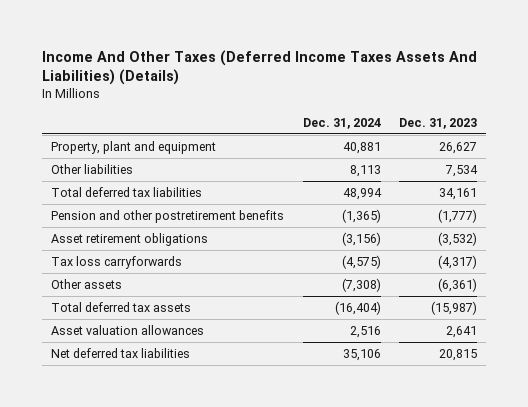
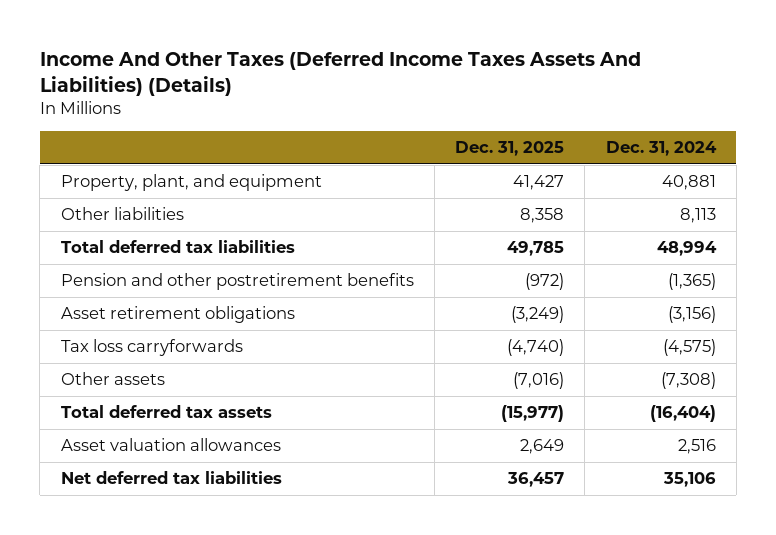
[398,117,477,129] Dec. 31, 2023 -> none
none -> [455,140,565,156] Dec. 31, 2025
[51,141,217,155] Property, plant and equipment -> [60,174,322,192] Property, plant, and equipment

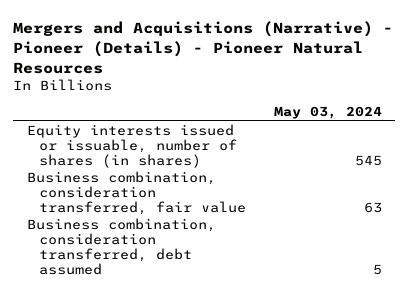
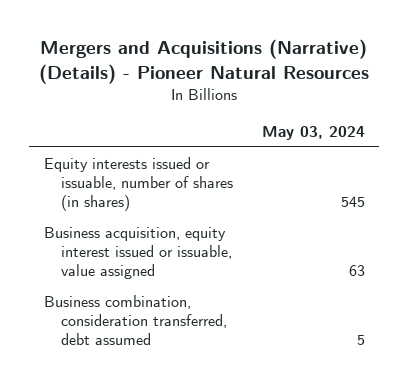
[13,21,394,74] Mergers and Acquisitions (Narrative) - Pioneer (Details) - Pioneer Natural Resources -> [39,38,370,84] Mergers and Acquisitions (Narrative) (Details) - Pioneer Natural Resources
[26,171,247,215] Business combination, consideration transferred, fair value -> none
none -> [43,226,232,279] Business acquisition, equity interest issued or issuable, value assigned

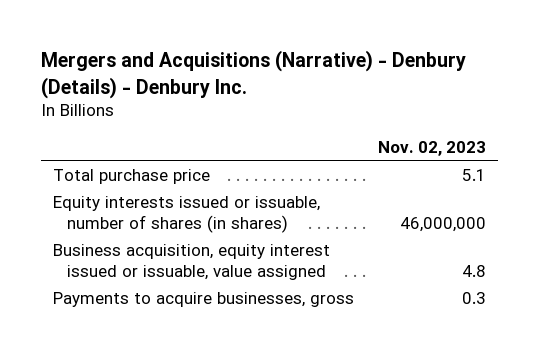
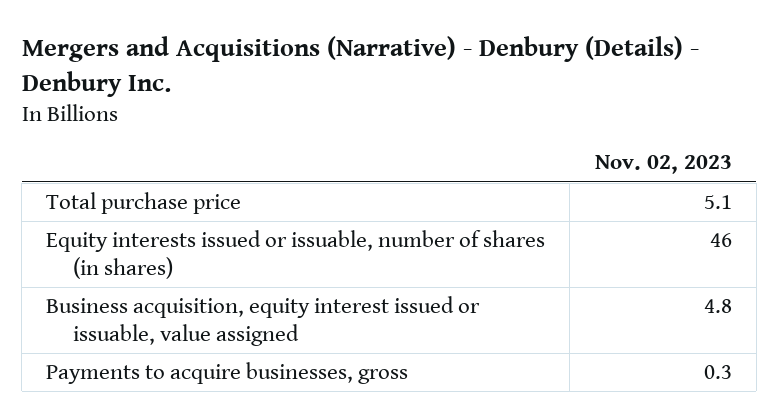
[399,216,486,232] 46,000,000 -> [709,232,732,247] 46

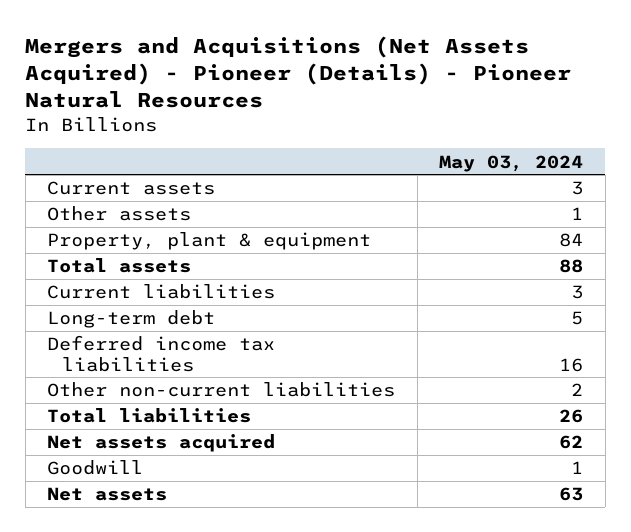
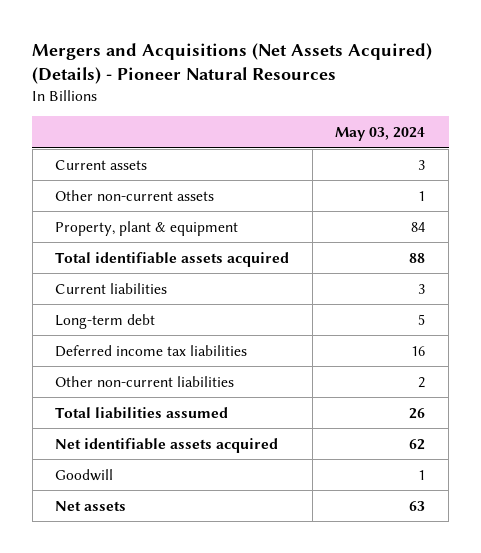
[25,35,572,109] Mergers and Acquisitions (Net Assets Acquired) - Pioneer (Details) - Pioneer Natural Resources -> [32,43,433,85] Mergers and Acquisitions (Net Assets Acquired) (Details) - Pioneer Natural Resources
[47,206,192,222] Other assets -> [55,189,215,201] Other non-current assets
[47,258,192,274] Total assets -> [55,251,290,267] Total identifiable assets acquired
[47,408,252,424] Total liabilities -> [55,406,229,419] Total liabilities assumed
[47,434,276,453] Net assets acquired -> [55,437,279,453] Net identifiable assets acquired

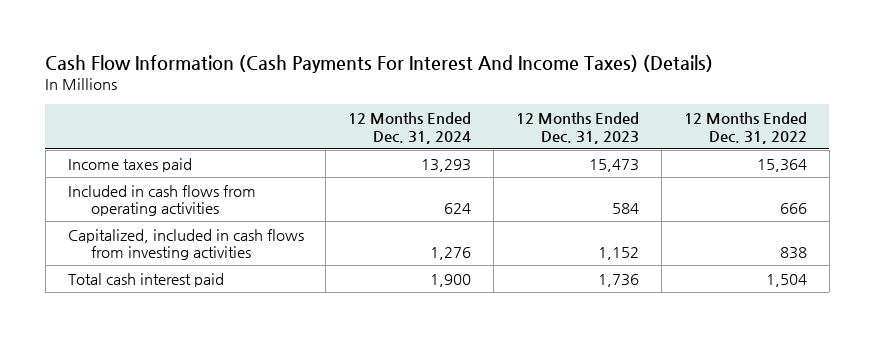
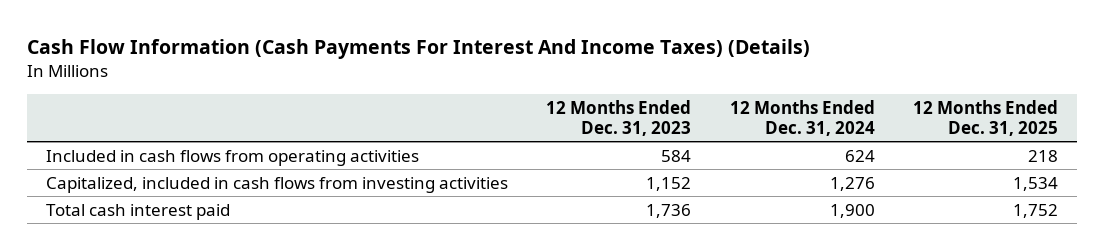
[683,111,807,144] 12 Months Ended Dec. 31, 2022 -> none
none -> [912,99,1058,137] 12 Months Ended Dec. 31, 2025
[67,157,192,172] Income taxes paid -> none

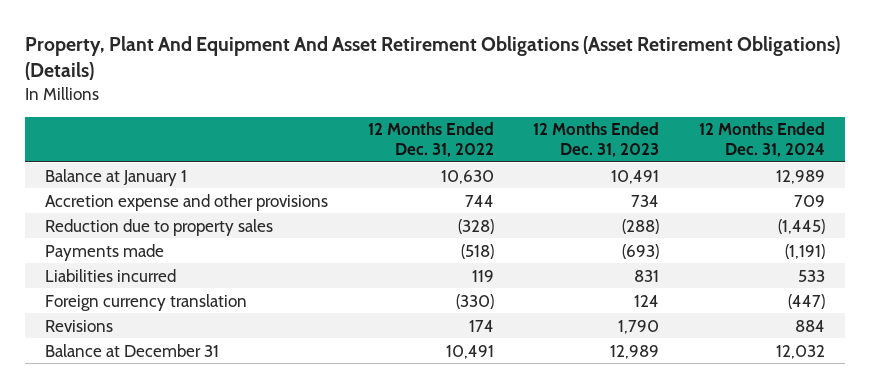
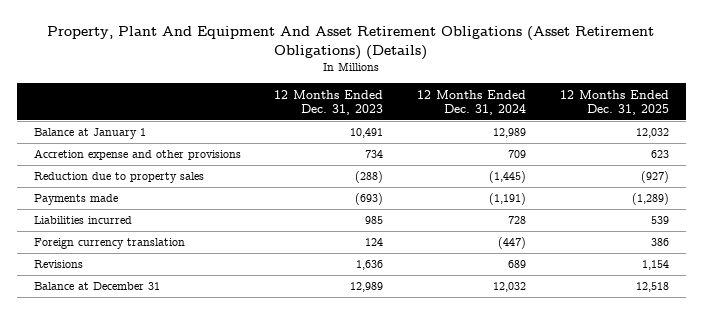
[367,122,494,158] 12 Months Ended Dec. 31, 2022 -> none
none -> [559,89,669,115] 12 Months Ended Dec. 31, 2025
[634,269,660,282] 831 -> [365,216,384,225] 985
[798,269,826,282] 533 -> [508,216,527,225] 728
[618,319,660,334] 1,790 -> [356,260,384,271] 1,636
[795,319,826,332] 884 -> [508,260,527,269] 689

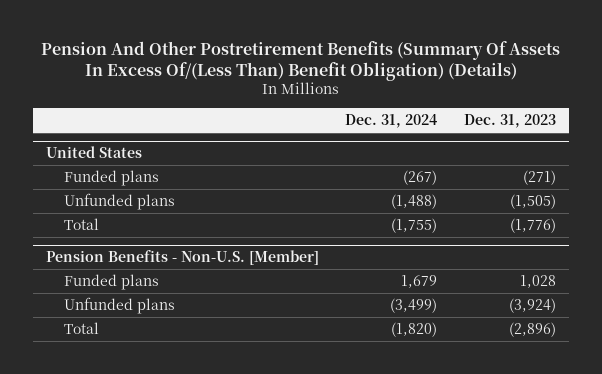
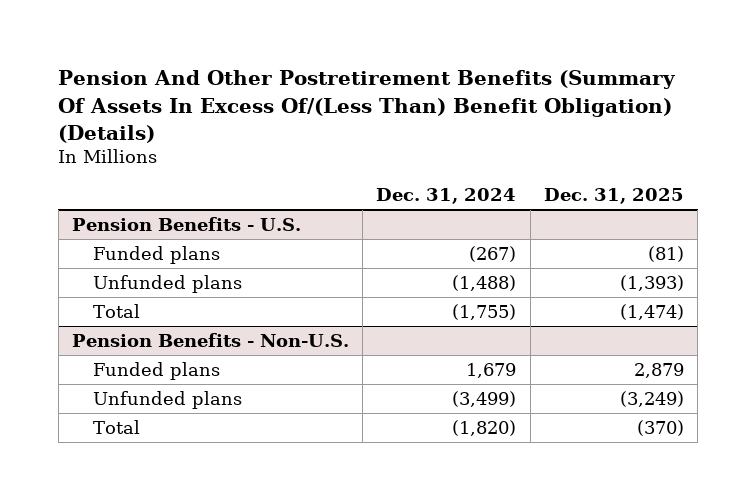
[463,114,556,129] Dec. 31, 2023 -> none
none -> [543,188,684,205] Dec. 31, 2025
[46,146,143,159] United States -> [71,216,301,231] Pension Benefits - U.S.
[46,250,320,266] Pension Benefits - Non-U.S. [Member] -> [71,332,349,347] Pension Benefits - Non-U.S.

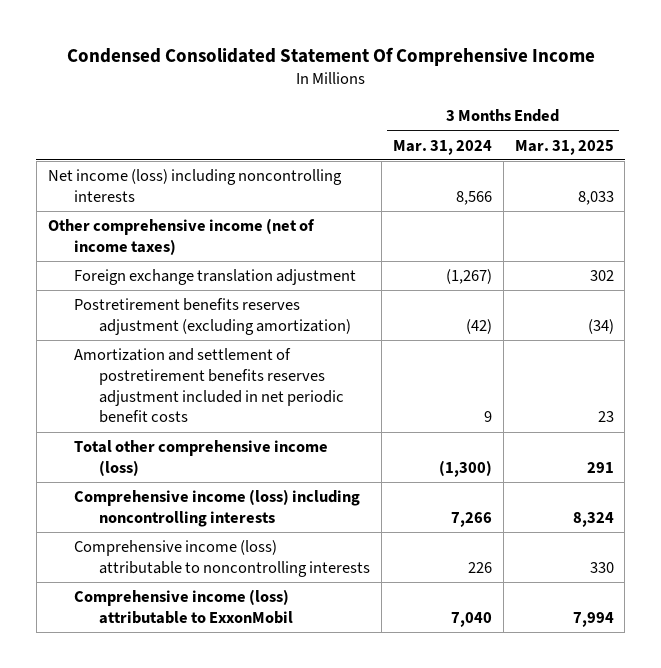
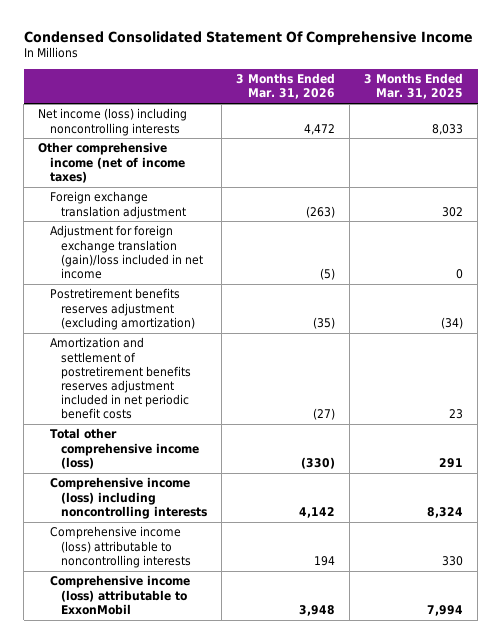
[393,139,493,155] Mar. 31, 2024 -> none
none -> [236,73,336,100] 3 Months Ended Mar. 31, 2026
none -> [49,225,203,279] Adjustment for foreign exchange translation (gain)/loss included in net income

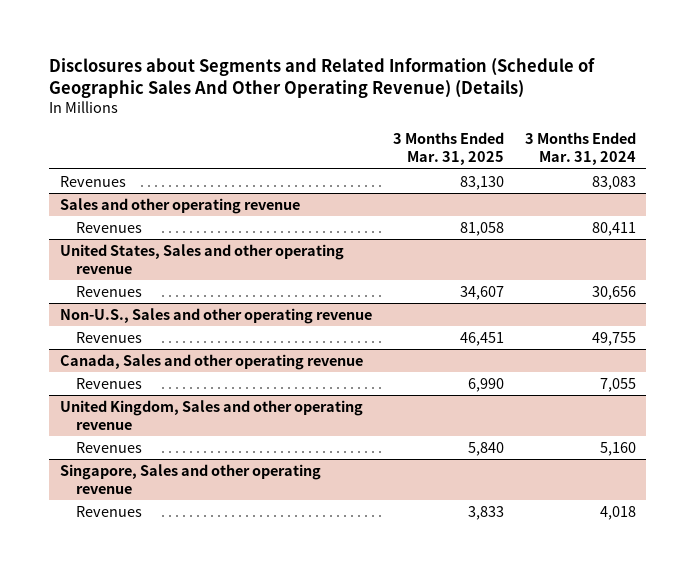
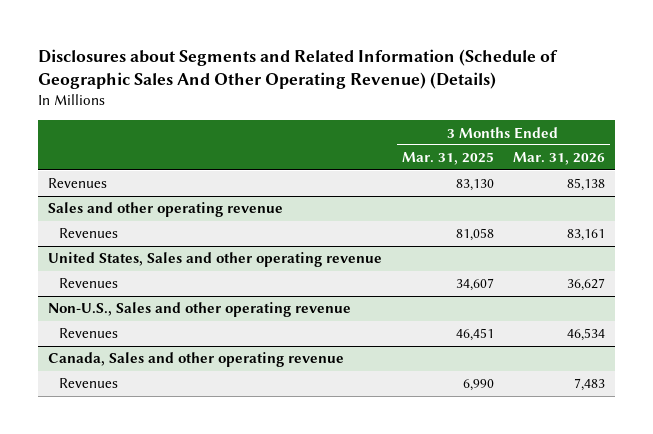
[524,132,636,166] 3 Months Ended Mar. 31, 2024 -> none
none -> [513,152,606,166] Mar. 31, 2026
[59,399,363,430] United Kingdom, Sales and other operating revenue -> none
[76,441,143,453] Revenues -> none
[59,463,321,494] Singapore, Sales and other operating revenue -> none
[76,505,143,517] Revenues -> none

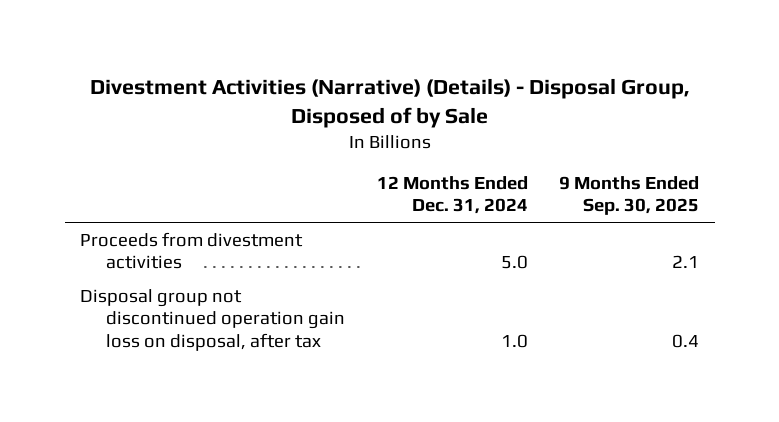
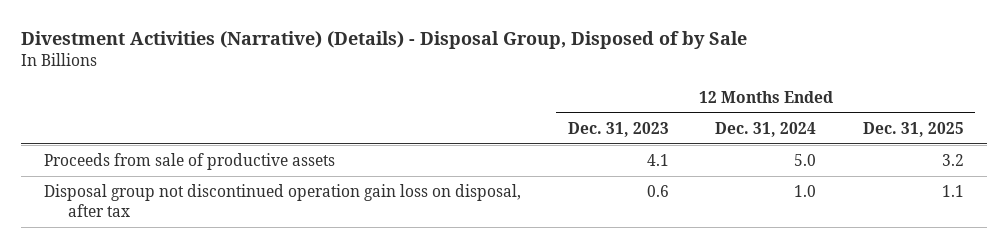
[559,176,700,216] 9 Months Ended Sep. 30, 2025 -> none
none -> [567,121,669,137] Dec. 31, 2023
none -> [862,121,964,137] Dec. 31, 2025
[80,231,304,270] Proceeds from divestment activities -> [44,153,336,171] Proceeds from sale of productive assets

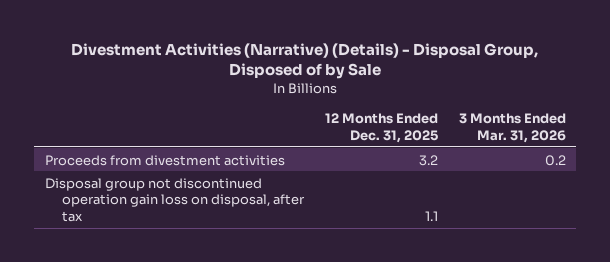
[567,121,669,137] Dec. 31, 2023 -> none
[715,121,817,137] Dec. 31, 2024 -> none
none -> [458,113,566,143] 3 Months Ended Mar. 31, 2026
[44,153,336,171] Proceeds from sale of productive assets -> [44,154,285,166] Proceeds from divestment activities

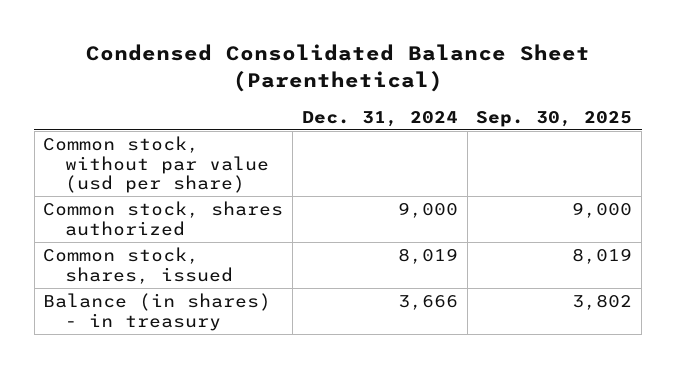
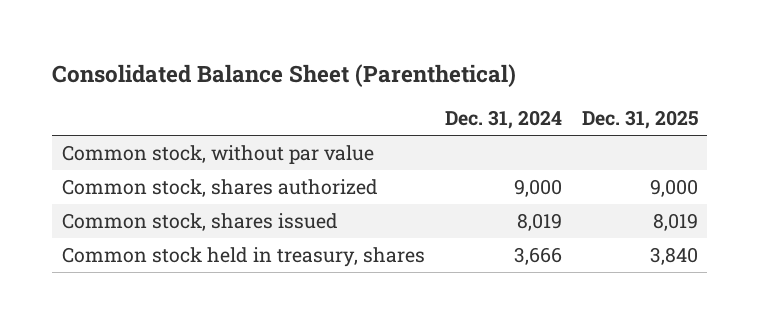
[85,44,590,92] Condensed Consolidated Balance Sheet (Parenthetical) -> [51,63,516,87] Consolidated Balance Sheet (Parenthetical)
[476,110,633,127] Sep. 30, 2025 -> none
none -> [581,110,698,130] Dec. 31, 2025
[43,136,269,194] Common stock, without par value (usd per share) -> [61,144,374,164] Common stock, without par value
[43,247,233,284] Common stock, shares, issued -> [61,212,338,231] Common stock, shares issued
[43,293,272,331] Balance (in shares) - in treasury -> [61,246,425,267] Common stock held in treasury, shares

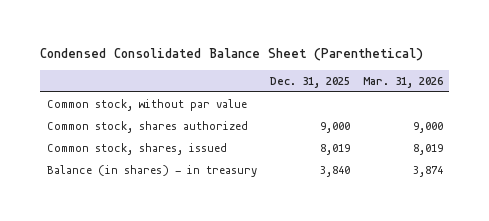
[51,63,516,87] Consolidated Balance Sheet (Parenthetical) -> [40,48,424,62] Condensed Consolidated Balance Sheet (Parenthetical)
[444,110,562,130] Dec. 31, 2024 -> none
none -> [362,76,443,88] Mar. 31, 2026
[61,212,338,231] Common stock, shares issued -> [46,143,227,156] Common stock, shares, issued
[61,246,425,267] Common stock held in treasury, shares -> [46,165,257,178] Balance (in shares) - in treasury

